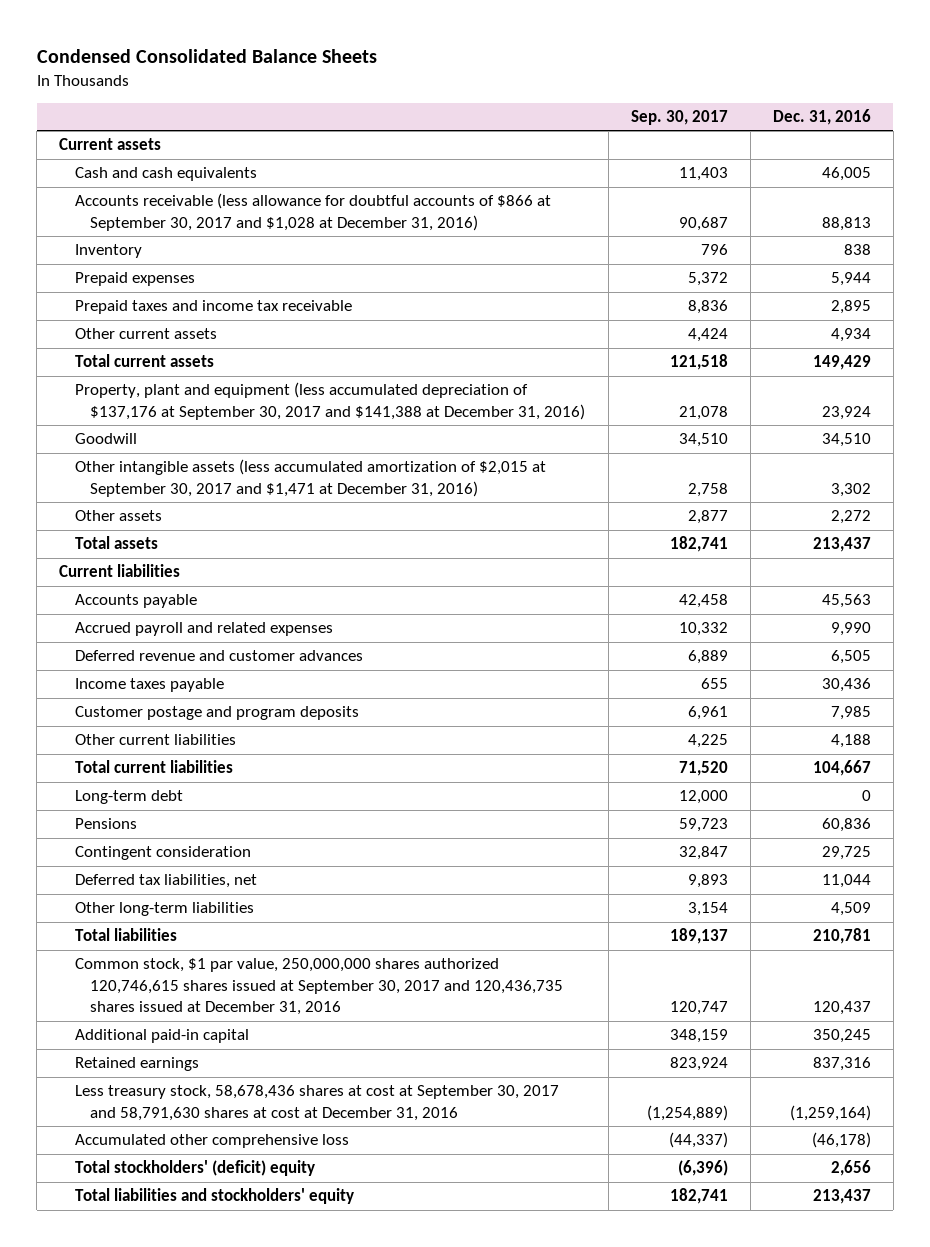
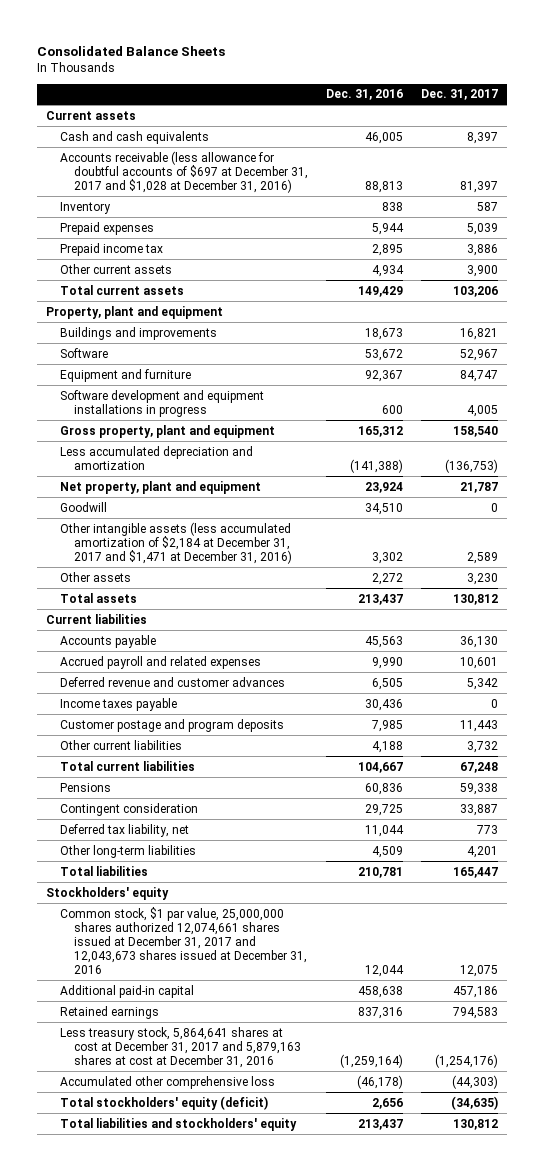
[36,48,377,63] Condensed Consolidated Balance Sheets -> [37,45,226,56] Consolidated Balance Sheets
[630,109,728,125] Sep. 30, 2017 -> none
none -> [421,89,499,101] Dec. 31, 2017
[74,193,551,231] Accounts receivable (less allowance for doubtful accounts of $866 at September 30, 2017 and $1,028 at December 31, 2016) -> [60,150,309,193] Accounts receivable (less allowance for doubtful accounts of $697 at December 31, 2017 and $1,028 at December 31, 2016)
[74,300,352,315] Prepaid taxes and income tax receivable -> [60,242,164,256] Prepaid income tax
none -> [46,305,224,319] Property, plant and equipment
none -> [60,326,218,340] Buildings and improvements
none -> [60,347,109,358] Software
none -> [60,368,192,382] Equipment and furniture
none -> [60,389,265,417] Software development and equipment installations in progress
none -> [60,424,276,438] Gross property, plant and equipment
none -> [60,445,254,470] Less accumulated depreciation and amortization
[74,382,586,420] Property, plant and equipment (less accumulated depreciation of $137,176 at September 30, 2017 and $141,388 at December 31, 2016) -> [60,480,262,494] Net property, plant and equipment
[74,459,546,497] Other intangible assets (less accumulated amortization of $2,015 at September 30, 2017 and $1,471 at December 31, 2016) -> [60,521,293,564] Other intangible assets (less accumulated amortization of $2,184 at December 31, 2017 and $1,471 at December 31, 2016)
[74,790,183,805] Long-term debt -> none
[74,874,257,889] Deferred tax liabilities, net -> [60,823,190,837] Deferred tax liability, net
none -> [46,886,170,900] Stockholders' equity
[74,958,564,1016] Common stock, $1 par value, 250,000,000 shares authorized 120,746,615 shares issued at September 30, 2017 and 120,436,735 shares issued at December 31, 2016 -> [60,906,308,974] Common stock, $1 par value, 25,000,000 shares authorized 12,074,661 shares issued at December 31, 2017 and 12,043,673 shares issued at December 31, 2016
[812,1001,871,1016] 120,437 -> [365,964,405,977] 12,044
[812,1029,871,1044] 350,245 -> [358,985,404,998] 458,638
[74,1085,559,1121] Less treasury stock, 58,678,436 shares at cost at September 30, 2017 and 58,791,630 shares at cost at December 31, 2016 -> [60,1026,302,1068] Less treasury stock, 5,864,641 shares at cost at December 31, 2017 and 5,879,163 shares at cost at December 31, 2016
[74,1160,315,1177] Total stockholders' (deficit) equity -> [60,1095,269,1110] Total stockholders' equity (deficit)

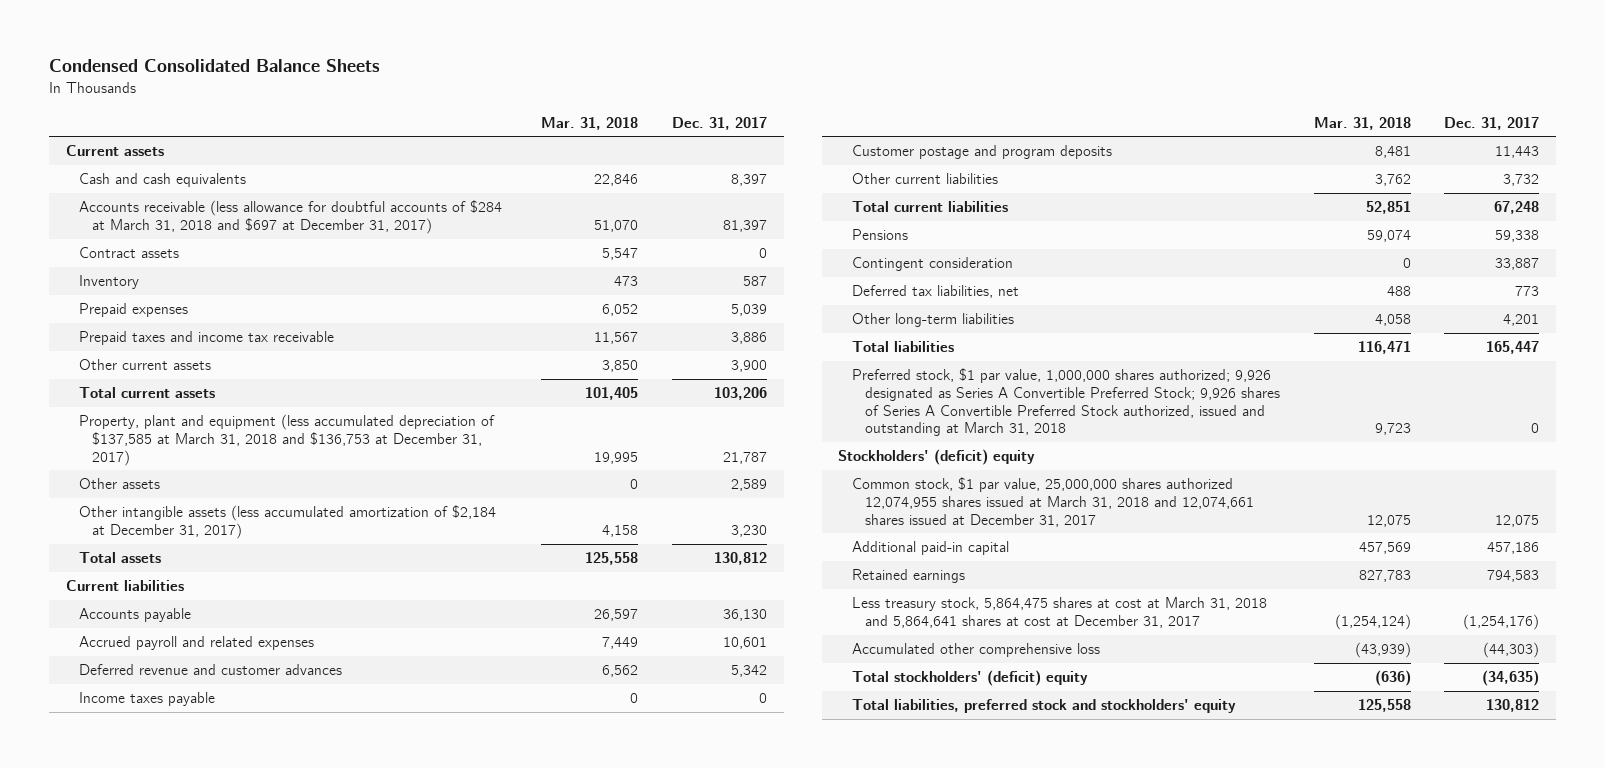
[37,45,226,56] Consolidated Balance Sheets -> [48,59,380,73] Condensed Consolidated Balance Sheets
[326,89,404,101] Dec. 31, 2016 -> none
none -> [540,116,638,130] Mar. 31, 2018
[60,150,309,193] Accounts receivable (less allowance for doubtful accounts of $697 at December 31, 2017 and $1,028 at December 31, 2016) -> [78,200,502,234] Accounts receivable (less allowance for doubtful accounts of $284 at March 31, 2018 and $697 at December 31, 2017)
none -> [78,247,179,259] Contract assets
[60,242,164,256] Prepaid income tax -> [78,331,334,346] Prepaid taxes and income tax receivable
[46,305,224,319] Property, plant and equipment -> none
[60,326,218,340] Buildings and improvements -> none
[60,347,109,358] Software -> none
[60,368,192,382] Equipment and furniture -> none
[60,389,265,417] Software development and equipment installations in progress -> none
[60,424,276,438] Gross property, plant and equipment -> none
[60,445,254,470] Less accumulated depreciation and amortization -> none
[60,501,108,512] Goodwill -> none
[60,480,262,494] Net property, plant and equipment -> [78,414,495,466] Property, plant and equipment (less accumulated depreciation of $137,585 at March 31, 2018 and $136,753 at December 31, 2017)
[60,521,293,564] Other intangible assets (less accumulated amortization of $2,184 at December 31, 2017 and $1,471 at December 31, 2016) -> [78,478,160,490] Other assets
[60,571,132,582] Other assets -> [78,505,496,539] Other intangible assets (less accumulated amortization of $2,184 at December 31, 2017)
[60,823,190,837] Deferred tax liability, net -> [851,285,1019,299] Deferred tax liabilities, net
none -> [851,368,1281,437] Preferred stock, $1 par value, 1,000,000 shares authorized; 9,926 designated as Series A Convertible Preferred Stock; 9,926 shares of Series A Convertible Preferred Stock authorized, issued and outstanding at March 31, 2018
[46,886,170,900] Stockholders' equity -> [838,449,1036,466] Stockholders' (deficit) equity
[60,906,308,974] Common stock, $1 par value, 25,000,000 shares authorized 12,074,661 shares issued at December 31, 2017 and 12,043,673 shares issued at December 31, 2016 -> [851,477,1255,527] Common stock, $1 par value, 25,000,000 shares authorized 12,074,955 shares issued at March 31, 2018 and 12,074,661 shares issued at December 31, 2017
[60,1026,302,1068] Less treasury stock, 5,864,641 shares at cost at December 31, 2017 and 5,879,163 shares at cost at December 31, 2016 -> [851,597,1267,628] Less treasury stock, 5,864,475 shares at cost at March 31, 2018 and 5,864,641 shares at cost at December 31, 2017
[60,1095,269,1110] Total stockholders' equity (deficit) -> [851,670,1088,687] Total stockholders' (deficit) equity
[60,1117,298,1131] Total liabilities and stockholders' equity -> [851,699,1236,714] Total liabilities, preferred stock and stockholders' equity

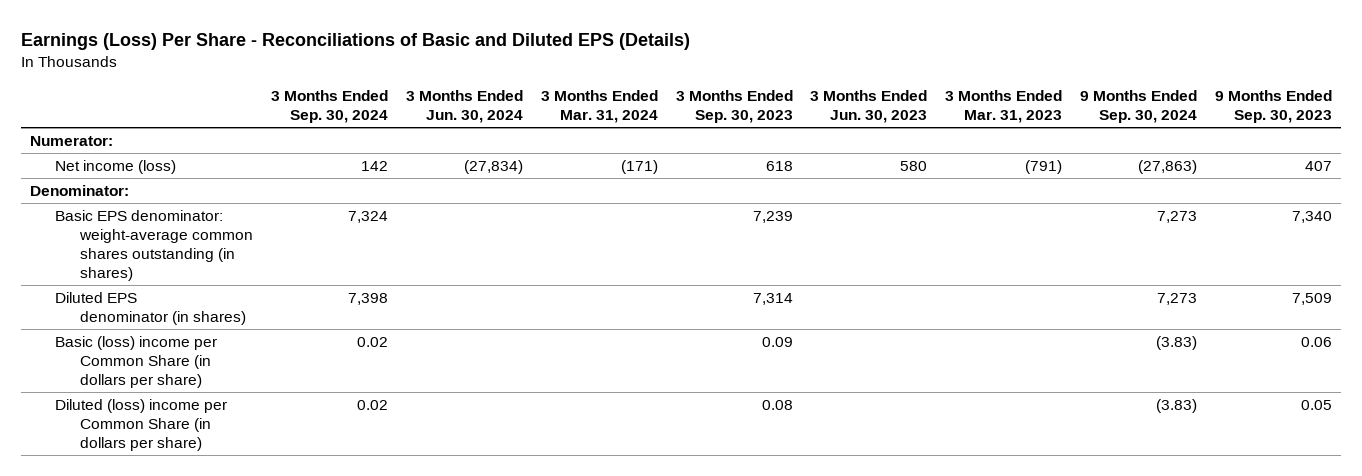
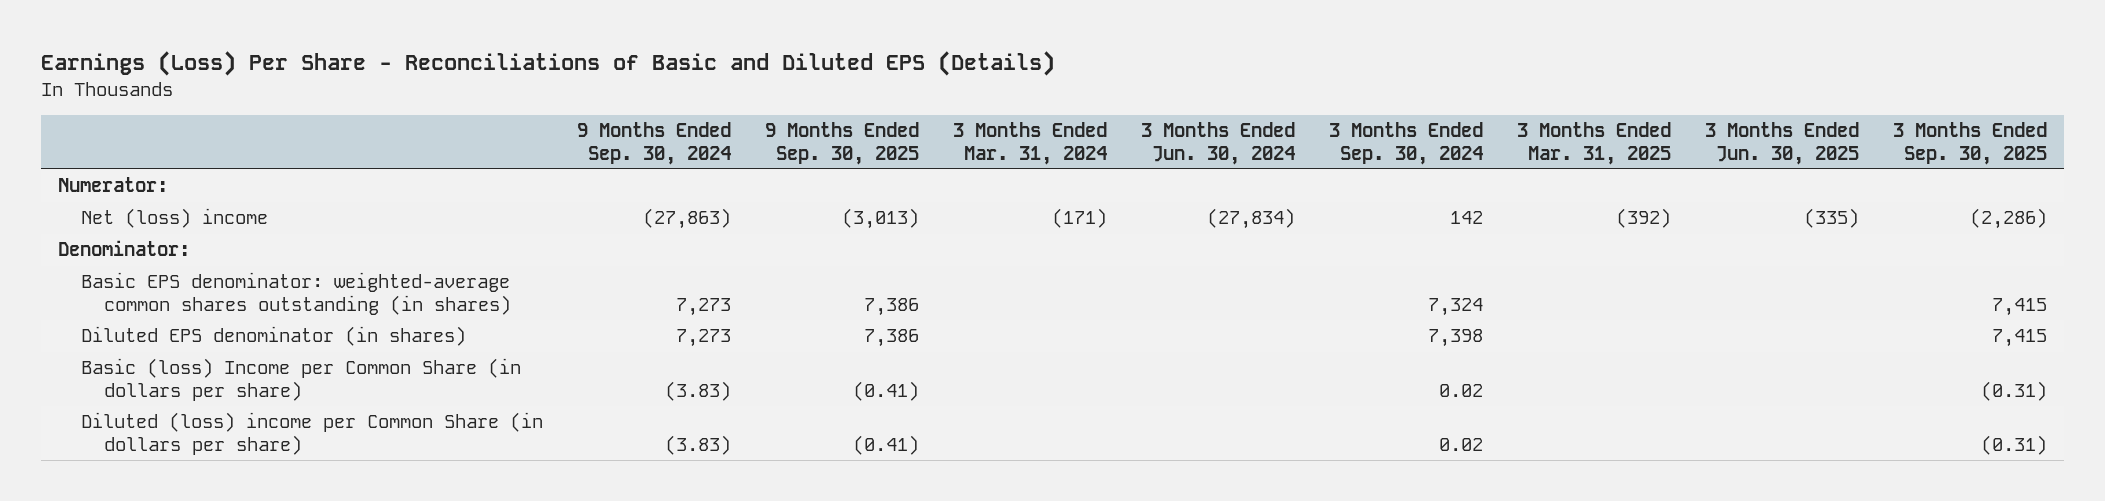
[675,89,793,123] 3 Months Ended Sep. 30, 2023 -> none
[810,89,928,123] 3 Months Ended Jun. 30, 2023 -> none
[945,89,1063,123] 3 Months Ended Mar. 31, 2023 -> none
[1215,89,1333,123] 9 Months Ended Sep. 30, 2023 -> none
none -> [764,122,919,165] 9 Months Ended Sep. 30, 2025
none -> [1516,122,1671,165] 3 Months Ended Mar. 31, 2025
none -> [1704,122,1859,165] 3 Months Ended Jun. 30, 2025
none -> [1892,122,2047,165] 3 Months Ended Sep. 30, 2025
[55,160,177,175] Net income (loss) -> [80,208,268,229] Net (loss) income
[55,210,254,281] Basic EPS denominator: weight-average common shares outstanding (in shares) -> [80,272,511,315] Basic EPS denominator: weighted-average common shares outstanding (in shares)
[55,336,218,388] Basic (loss) income per Common Share (in dollars per share) -> [80,358,521,401] Basic (loss) Income per Common Share (in dollars per share)

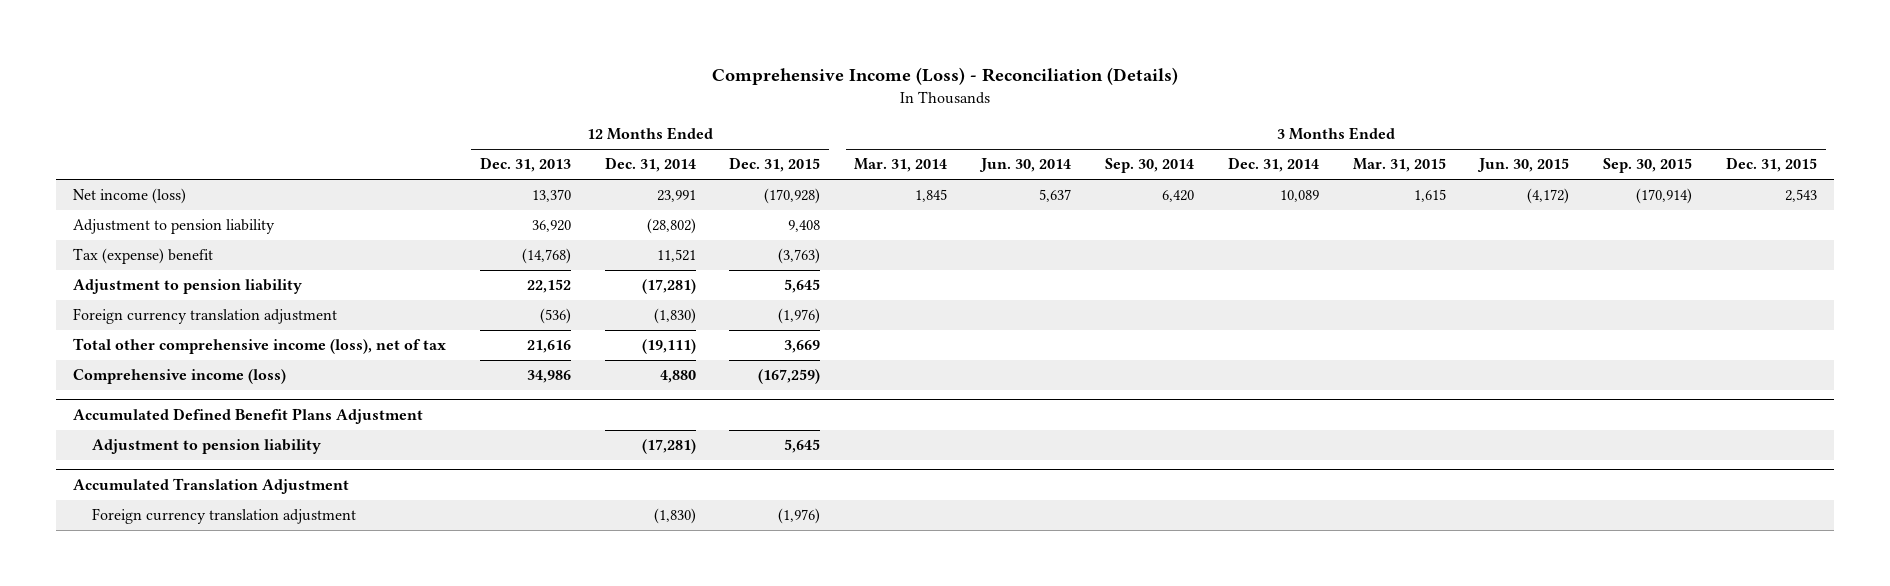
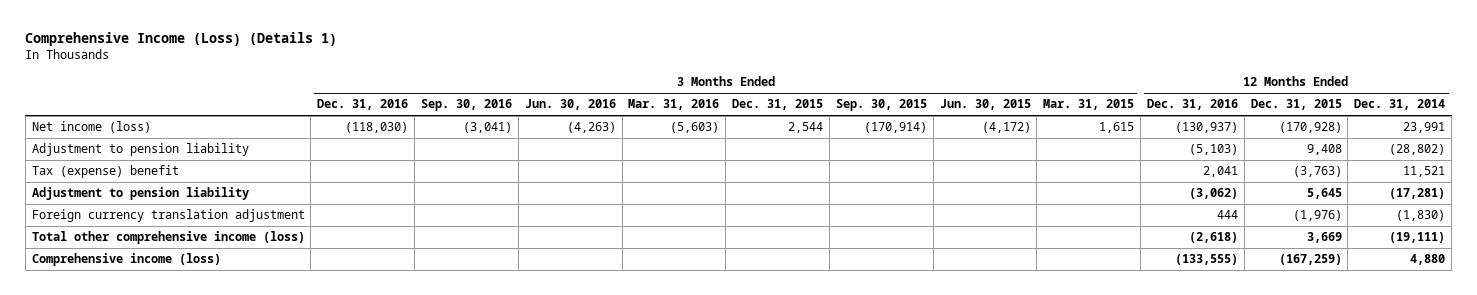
[712,67,1179,86] Comprehensive Income (Loss) - Reconciliation (Details) -> [25,32,338,47] Comprehensive Income (Loss) (Details 1)
[479,157,571,173] Dec. 31, 2013 -> none
[854,158,948,173] Mar. 31, 2014 -> none
[979,158,1072,173] Jun. 30, 2014 -> none
[1104,158,1194,174] Sep. 30, 2014 -> none
[1227,157,1319,173] Dec. 31, 2014 -> none
none -> [317,99,409,111] Dec. 31, 2016
none -> [420,99,512,112] Sep. 30, 2016
none -> [524,99,616,111] Jun. 30, 2016
none -> [628,99,720,111] Mar. 31, 2016
none -> [1146,99,1238,111] Dec. 31, 2016
[1785,189,1818,203] 2,543 -> [788,122,824,134] 2,544
[72,338,446,355] Total other comprehensive income (loss), net of tax -> [31,231,305,245] Total other comprehensive income (loss)
[72,407,423,424] Accumulated Defined Benefit Plans Adjustment -> none
[92,439,322,455] Adjustment to pension liability -> none
[72,477,349,494] Accumulated Translation Adjustment -> none
[92,508,357,525] Foreign currency translation adjustment -> none

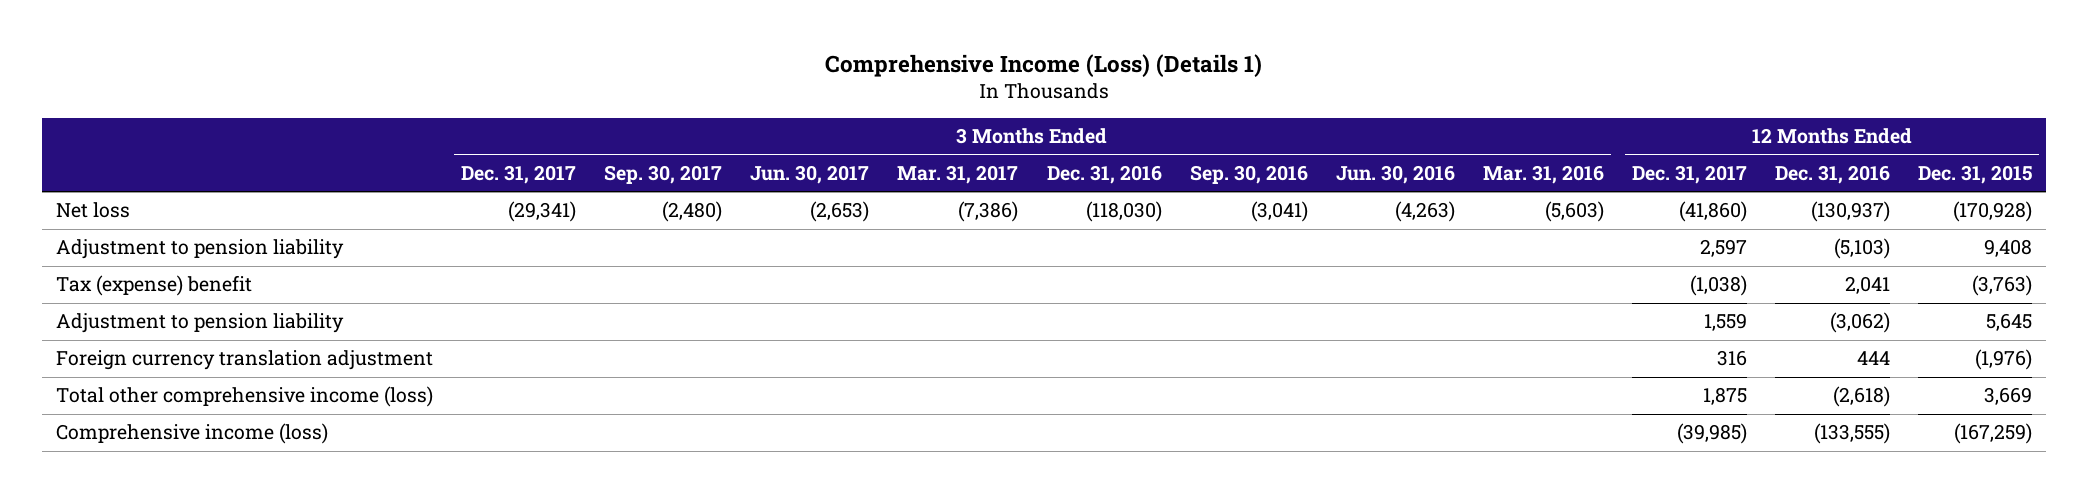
[732,99,824,111] Dec. 31, 2015 -> none
[835,99,927,112] Sep. 30, 2015 -> none
[939,99,1031,111] Jun. 30, 2015 -> none
[1043,99,1135,111] Mar. 31, 2015 -> none
[1354,99,1446,111] Dec. 31, 2014 -> none
none -> [461,164,577,184] Dec. 31, 2017
none -> [604,164,723,184] Sep. 30, 2017
none -> [750,164,870,184] Jun. 30, 2017
none -> [897,164,1019,184] Mar. 31, 2017
none -> [1631,164,1747,184] Dec. 31, 2017
[31,121,151,134] Net income (loss) -> [56,202,131,219] Net loss

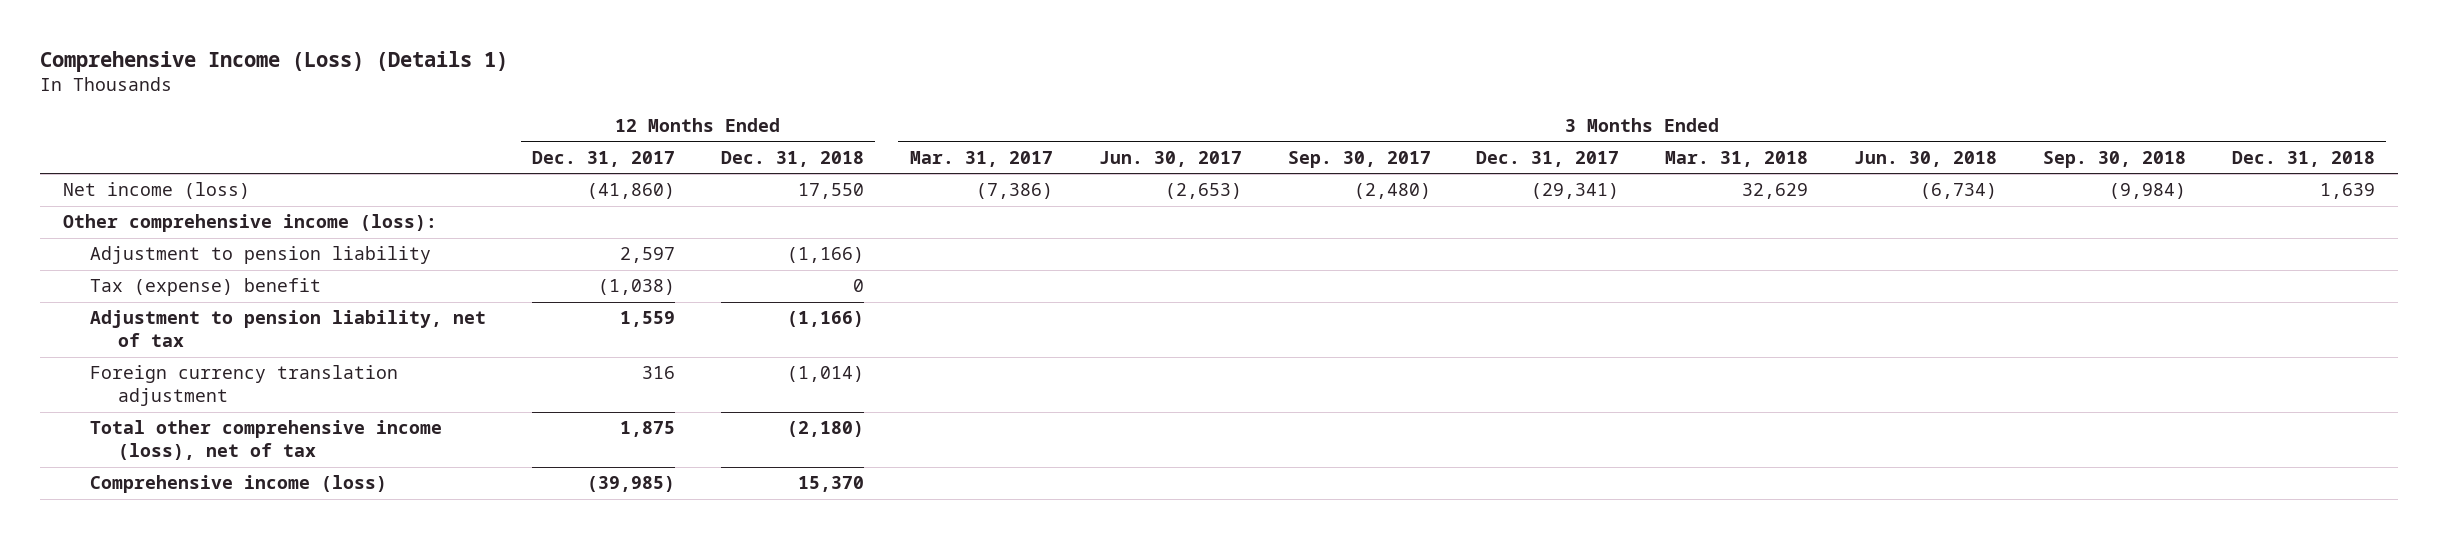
[1046,164,1162,184] Dec. 31, 2016 -> none
[1189,164,1308,184] Sep. 30, 2016 -> none
[1335,164,1455,184] Jun. 30, 2016 -> none
[1482,164,1604,184] Mar. 31, 2016 -> none
[1775,164,1891,184] Dec. 31, 2016 -> none
[1918,164,2033,184] Dec. 31, 2015 -> none
none -> [720,150,864,167] Dec. 31, 2018
none -> [1665,150,1809,167] Mar. 31, 2018
none -> [1854,150,1998,167] Jun. 30, 2018
none -> [2043,150,2187,168] Sep. 30, 2018
none -> [2231,150,2375,167] Dec. 31, 2018
[56,202,131,219] Net loss -> [62,182,250,200] Net income (loss)
none -> [62,214,437,233] Other comprehensive income (loss):
[56,313,345,334] Adjustment to pension liability -> [90,310,487,348] Adjustment to pension liability, net of tax
[56,386,434,408] Total other comprehensive income (loss) -> [90,420,443,461] Total other comprehensive income (loss), net of tax

